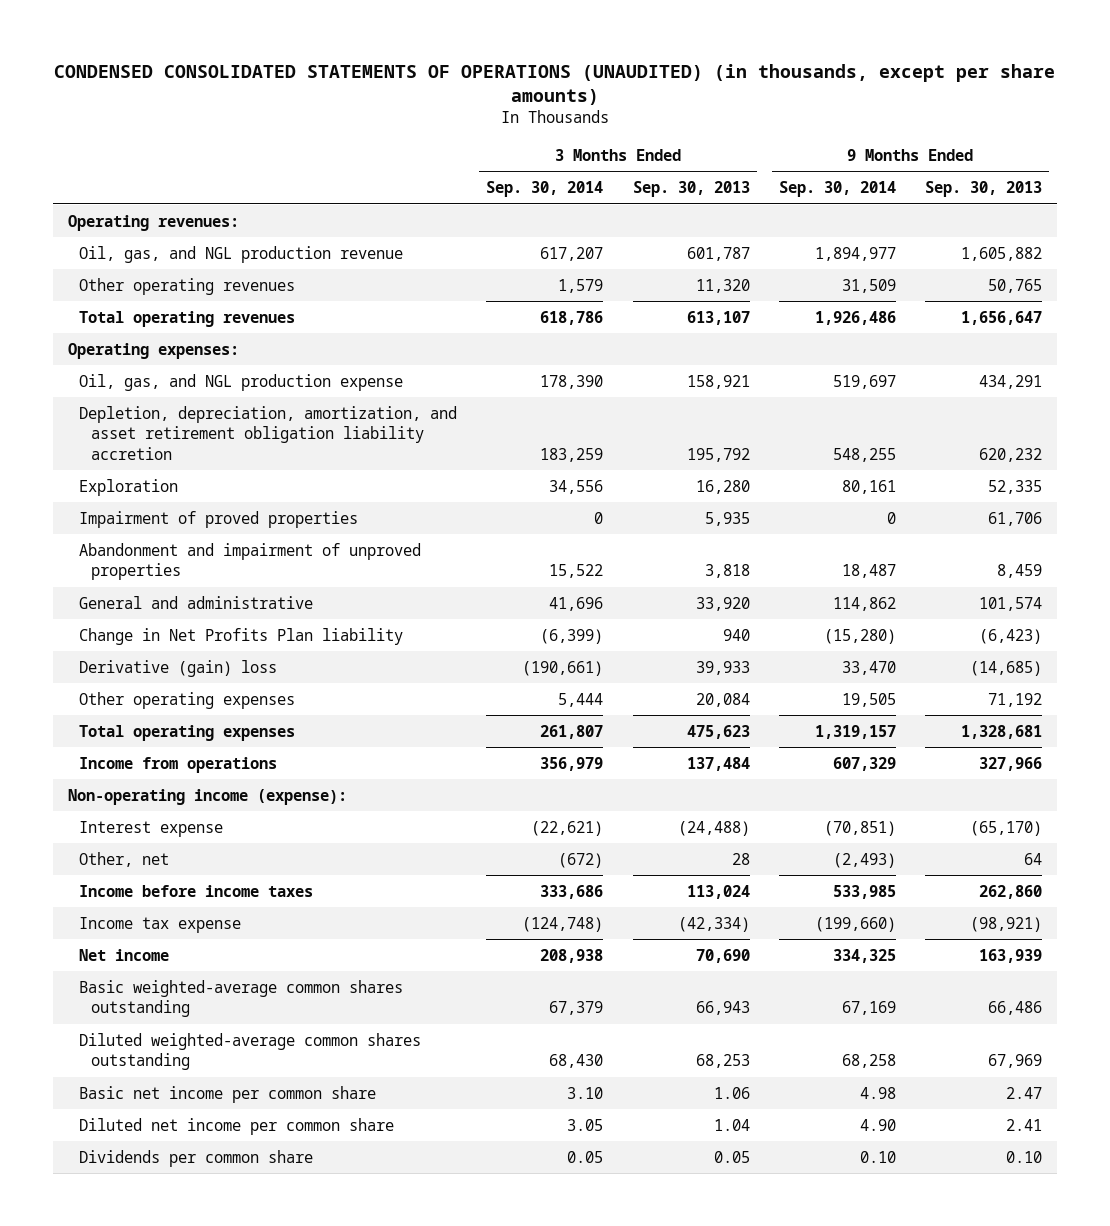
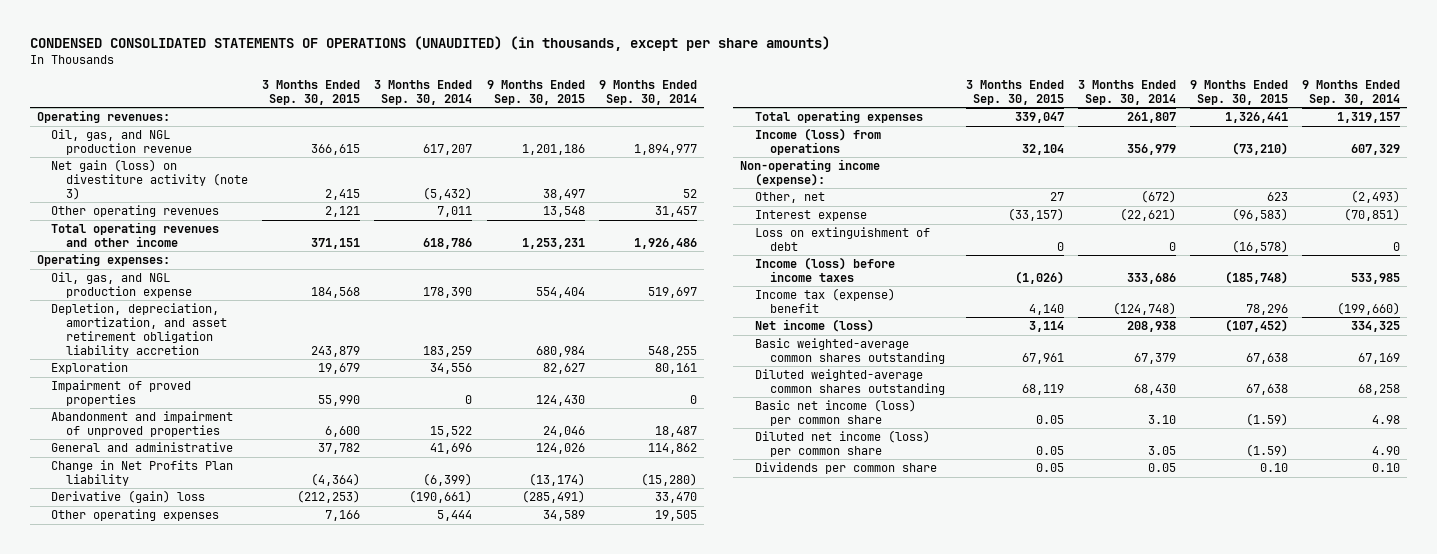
[632,181,750,198] Sep. 30, 2013 -> none
[925,181,1043,198] Sep. 30, 2013 -> none
none -> [262,79,361,105] 3 Months Ended Sep. 30, 2015
none -> [486,79,585,105] 9 Months Ended Sep. 30, 2015
none -> [51,159,249,200] Net gain (loss) on divestiture activity (note 3)
[558,278,604,293] 1,579 -> [437,206,473,218] 7,011
[841,278,896,293] 31,509 -> [654,206,697,218] 31,457
[79,310,296,327] Total operating revenues -> [51,222,220,247] Total operating revenues and other income
[79,756,278,773] Income from operations -> [755,128,882,155] Income (loss) from operations
[79,820,224,837] Interest expense -> [755,210,868,222] Interest expense
none -> [755,227,931,251] Loss on extinguishment of debt
[79,884,314,897] Income before income taxes -> [755,257,896,282] Income (loss) before income taxes
[79,916,242,933] Income tax expense -> [755,288,896,313] Income tax (expense) benefit
[79,948,170,961] Net income -> [755,319,875,333] Net income (loss)
[79,1085,377,1103] Basic net income per common share -> [755,399,917,426] Basic net income (loss) per common share
[79,1117,395,1135] Diluted net income per common share -> [755,430,931,457] Diluted net income (loss) per common share

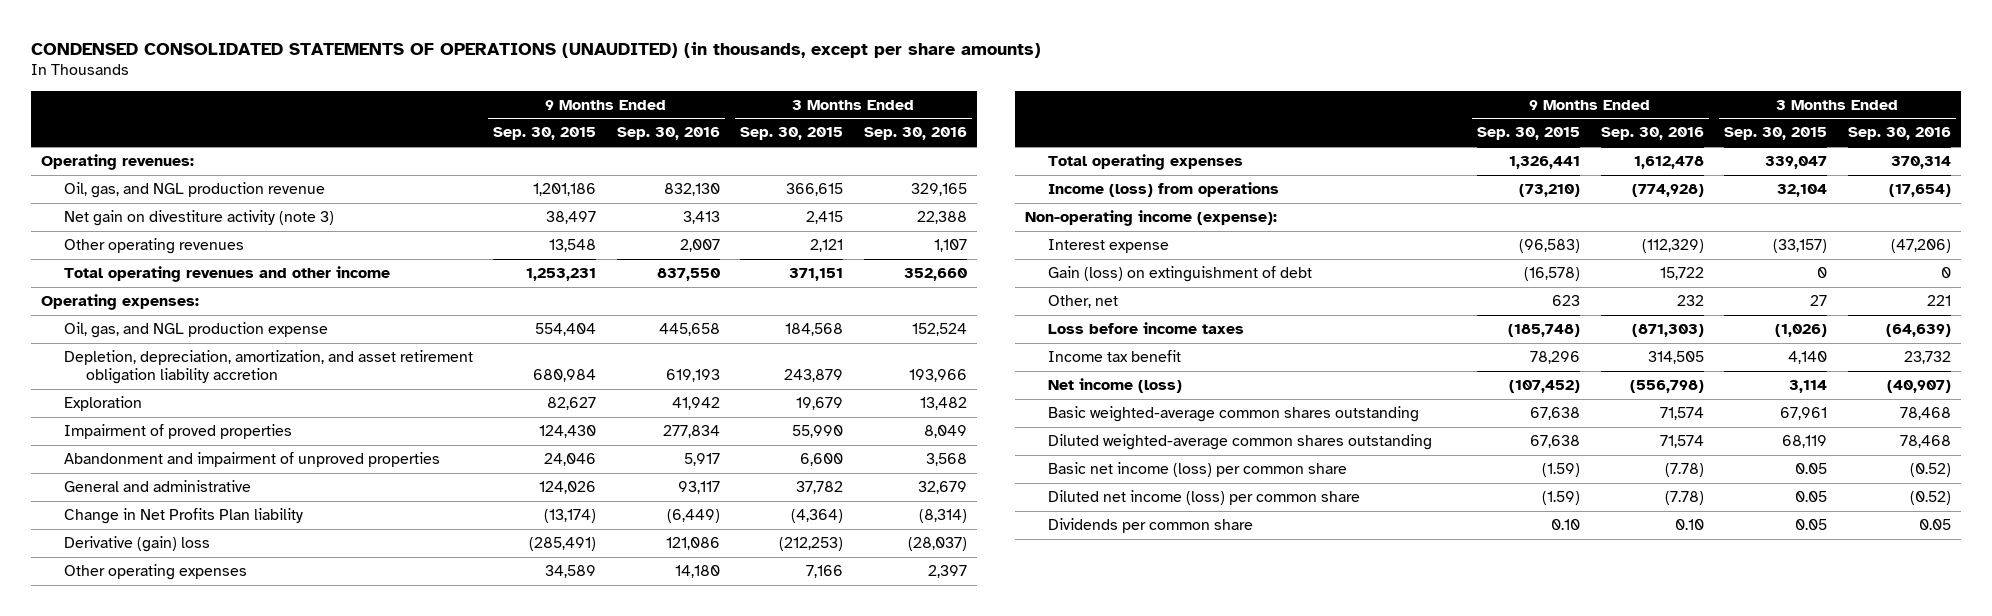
[374,79,473,105] 3 Months Ended Sep. 30, 2014 -> none
[598,79,697,105] 9 Months Ended Sep. 30, 2014 -> none
none -> [616,127,720,141] Sep. 30, 2016
none -> [863,127,967,141] Sep. 30, 2016
[51,159,249,200] Net gain (loss) on divestiture activity (note 3) -> [63,210,334,227] Net gain on divestiture activity (note 3)
[755,227,931,251] Loss on extinguishment of debt -> [1047,266,1312,283] Gain (loss) on extinguishment of debt
[755,192,826,204] Other, net -> [1047,295,1118,309] Other, net
[755,257,896,282] Income (loss) before income taxes -> [1047,322,1244,335] Loss before income taxes
[755,288,896,313] Income tax (expense) benefit -> [1047,350,1181,363] Income tax benefit

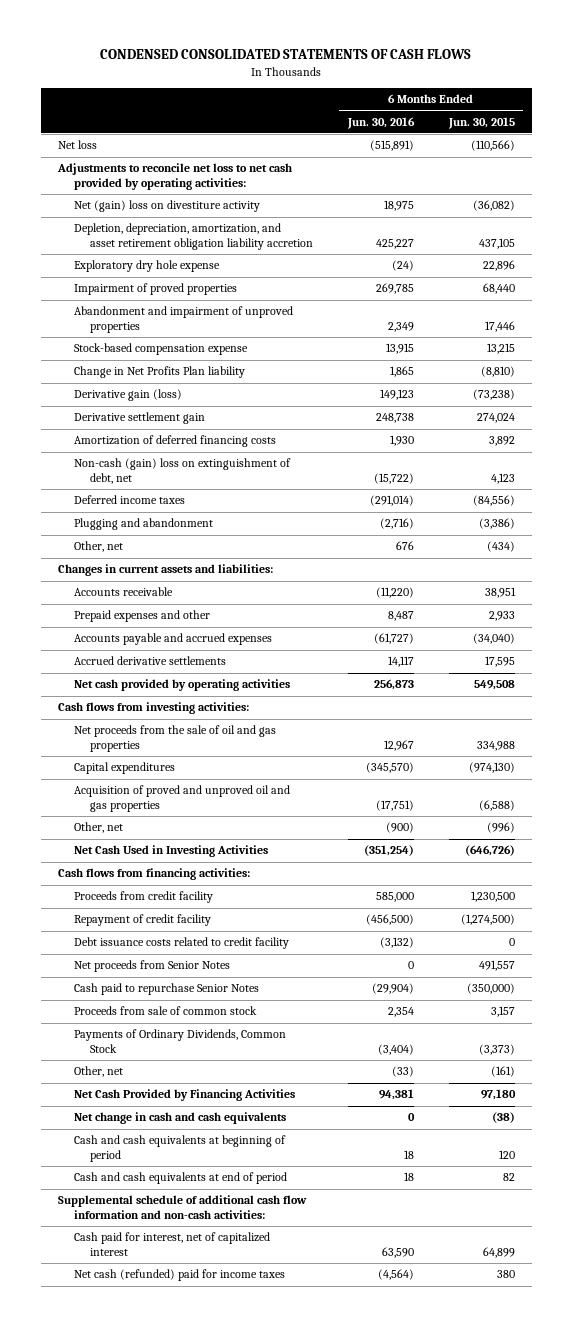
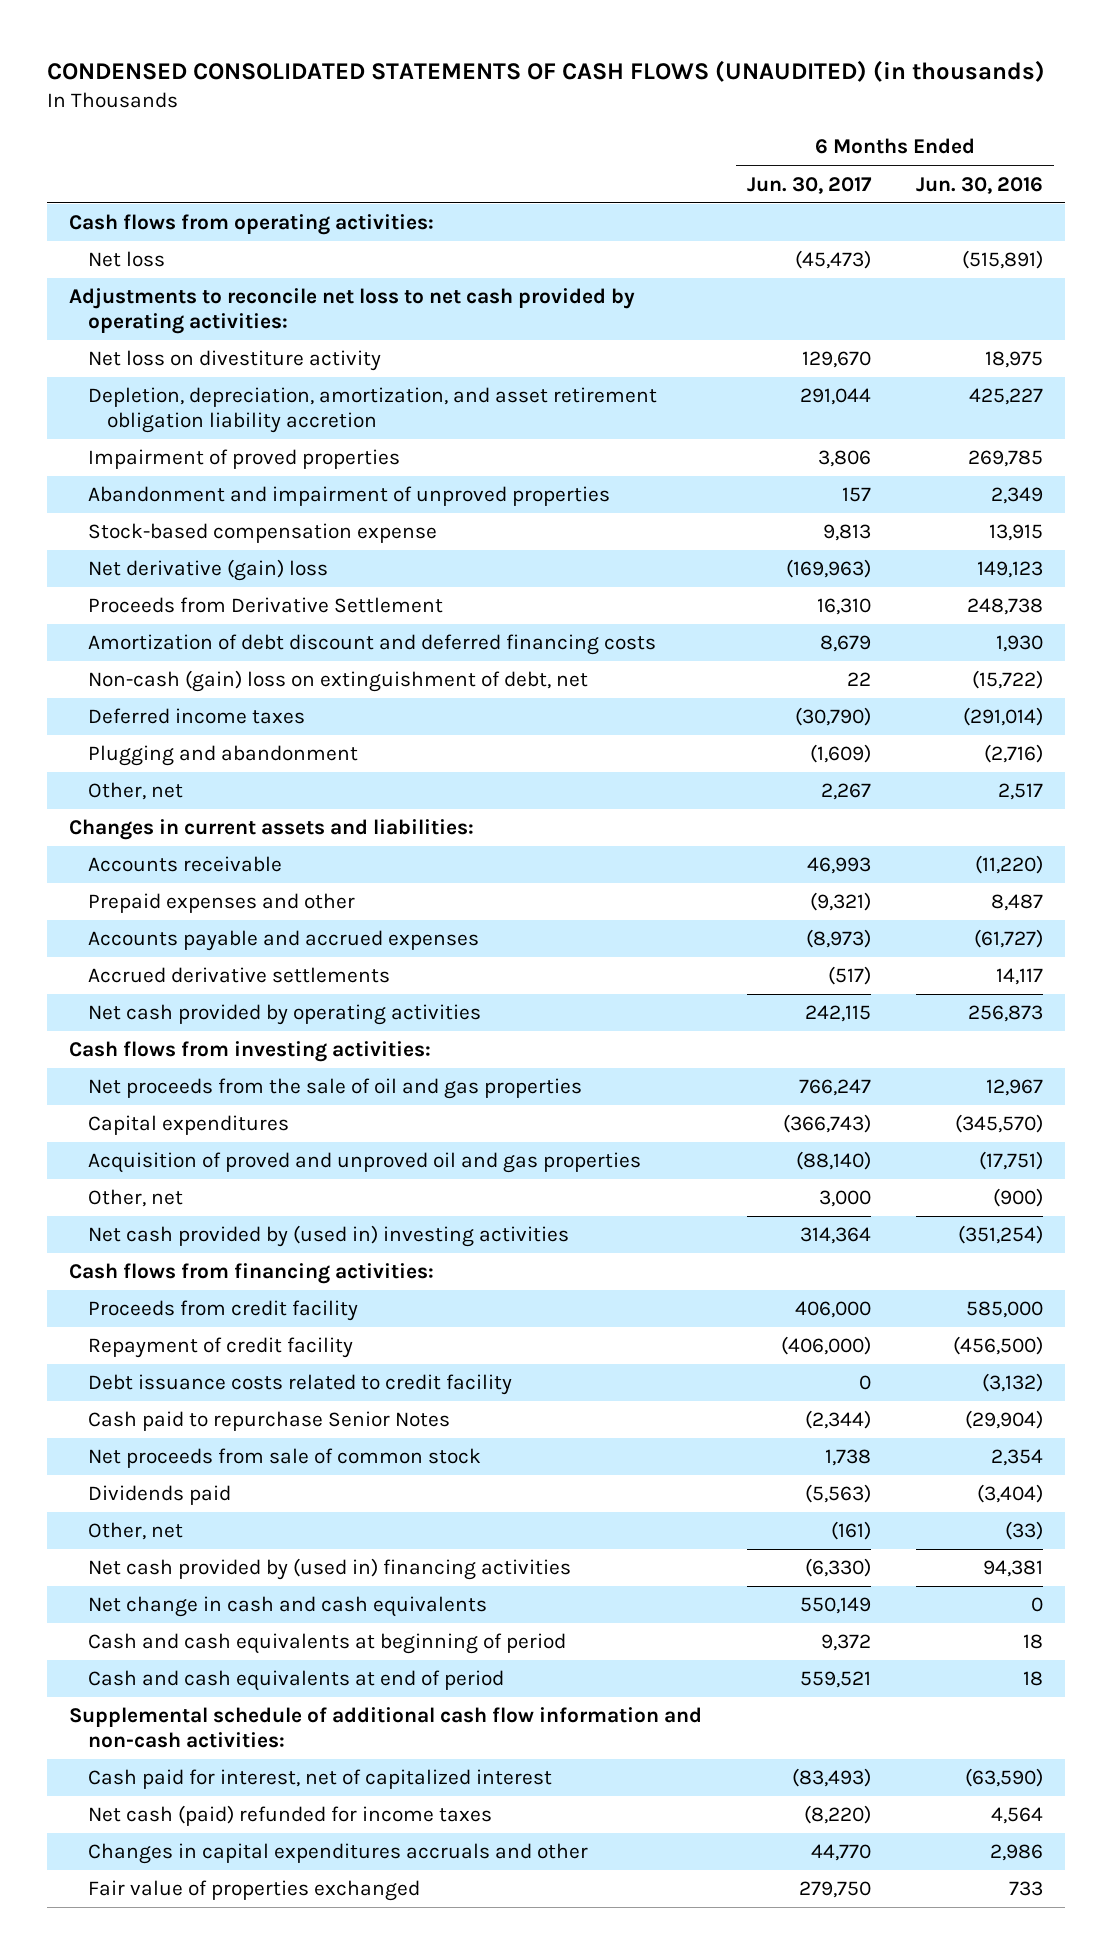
[100,49,472,60] CONDENSED CONSOLIDATED STATEMENTS OF CASH FLOWS -> [46,60,1045,83] CONDENSED CONSOLIDATED STATEMENTS OF CASH FLOWS (UNAUDITED) (in thousands)
[447,116,515,129] Jun. 30, 2015 -> none
none -> [747,176,873,194] Jun. 30, 2017
none -> [69,214,435,236] Cash flows from operating activities:
[74,200,261,213] Net (gain) loss on divestiture activity -> [87,350,381,372] Net loss on divestiture activity
[74,260,221,273] Exploratory dry hole expense -> none
[74,366,246,379] Change in Net Profits Plan liability -> none
[74,389,183,402] Derivative gain (loss) -> [87,559,328,582] Net derivative (gain) loss
[74,412,206,425] Derivative settlement gain -> [87,597,443,614] Proceeds from Derivative Settlement
[74,435,277,448] Amortization of deferred financing costs -> [87,634,656,656] Amortization of debt discount and deferred financing costs
[396,541,415,551] 676 -> [997,783,1043,801] 2,517
[74,845,269,858] Net Cash Used in Investing Activities -> [87,1225,569,1248] Net cash provided by (used in) investing activities
[74,960,231,973] Net proceeds from Senior Notes -> none
[74,1006,258,1016] Proceeds from sale of common stock -> [87,1448,481,1469] Net proceeds from sale of common stock
[74,1029,287,1053] Payments of Ordinary Dividends, Common Stock -> [87,1485,231,1506] Dividends paid
[74,1089,296,1102] Net Cash Provided by Financing Activities -> [87,1558,571,1581] Net cash provided by (used in) financing activities
[382,1246,415,1258] 63,590 -> [964,1768,1043,1788] (63,590)
[74,1269,286,1282] Net cash (refunded) paid for income taxes -> [87,1805,492,1827] Net cash (paid) refunded for income taxes
[378,1269,415,1281] (4,564) -> [990,1807,1043,1825] 4,564
none -> [87,1843,588,1865] Changes in capital expenditures accruals and other
none -> [87,1880,420,1902] Fair value of properties exchanged

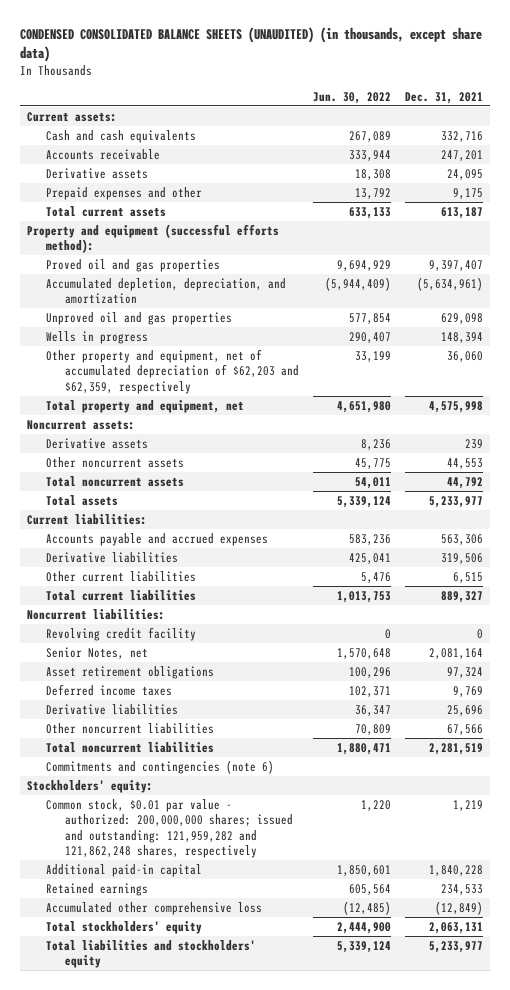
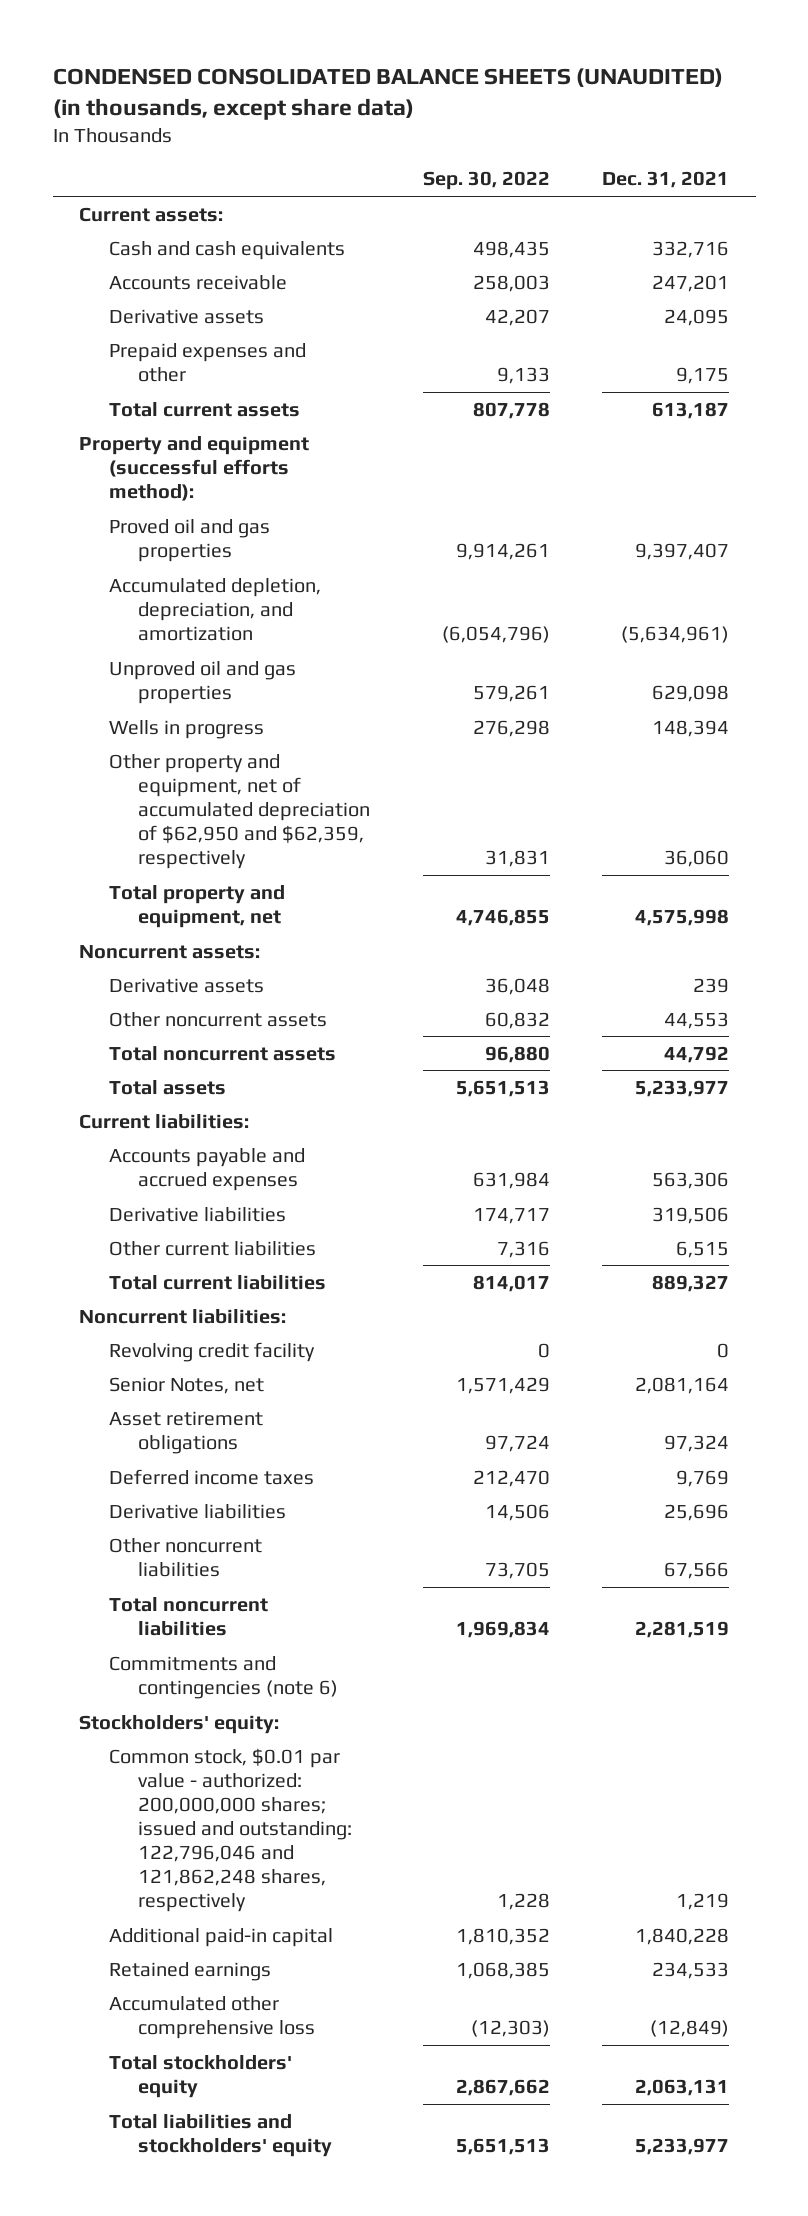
[312,91,391,104] Jun. 30, 2022 -> none
none -> [422,171,550,191] Sep. 30, 2022
[45,348,299,394] Other property and equipment, net of accumulated depreciation of $62,203 and $62,359, respectively -> [108,753,371,869] Other property and equipment, net of accumulated depreciation of $62,950 and $62,359, respectively
[45,798,293,859] Common stock, $0.01 par value - authorized: 200,000,000 shares; issued and outstanding: 121,959,282 and 121,862,248 shares, respectively -> [108,1747,353,1912] Common stock, $0.01 par value - authorized: 200,000,000 shares; issued and outstanding: 122,796,046 and 121,862,248 shares, respectively

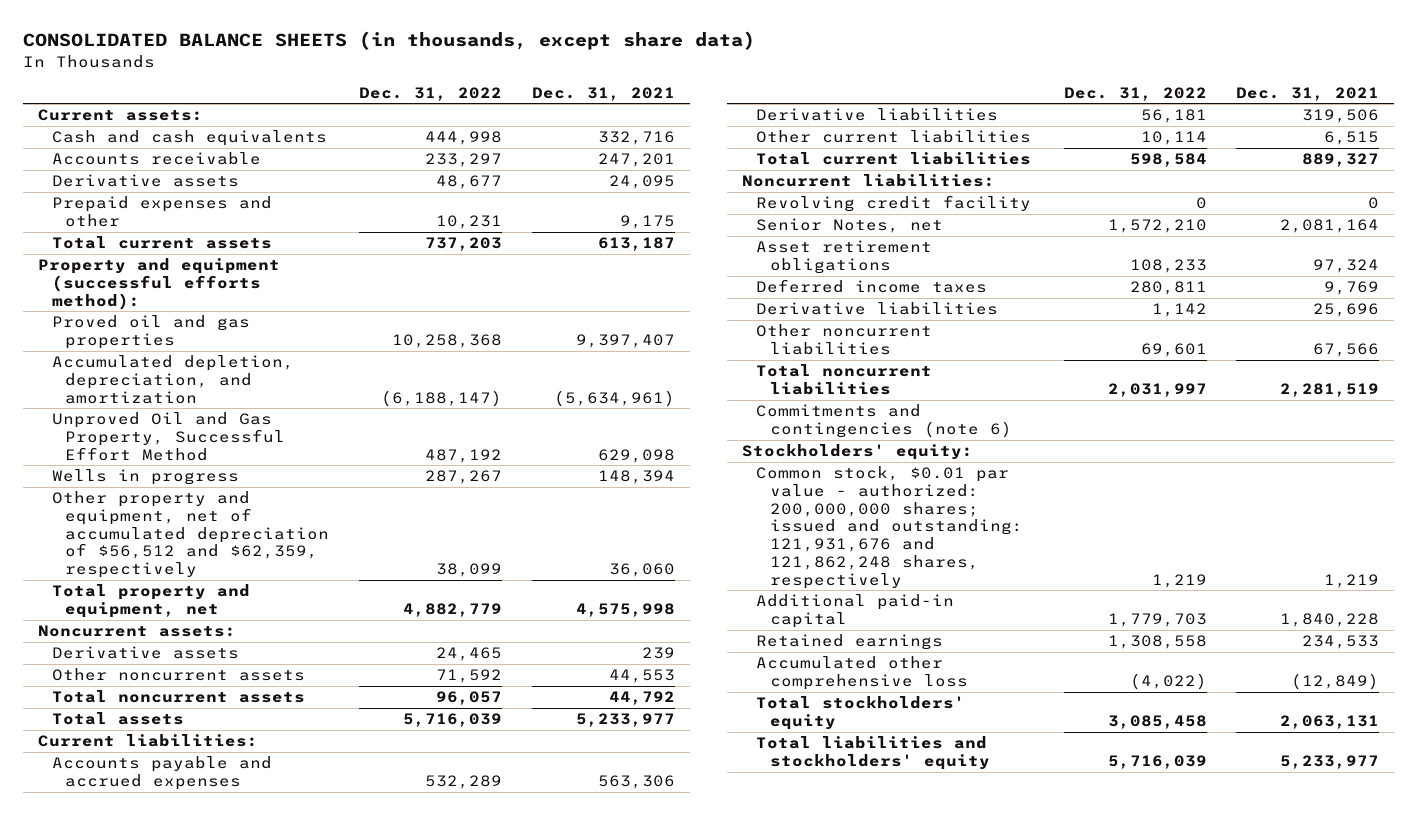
[52,67,723,120] CONDENSED CONSOLIDATED BALANCE SHEETS (UNAUDITED) (in thousands, except share data) -> [22,31,755,51] CONSOLIDATED BALANCE SHEETS (in thousands, except share data)
[422,171,550,191] Sep. 30, 2022 -> none
none -> [359,86,503,101] Dec. 31, 2022
[108,660,296,704] Unproved oil and gas properties -> [51,412,286,461] Unproved Oil and Gas Property, Successful Effort Method
[108,753,371,869] Other property and equipment, net of accumulated depreciation of $62,950 and $62,359, respectively -> [51,491,330,579] Other property and equipment, net of accumulated depreciation of $56,512 and $62,359, respectively
[108,1747,353,1912] Common stock, $0.01 par value - authorized: 200,000,000 shares; issued and outstanding: 122,796,046 and 121,862,248 shares, respectively -> [756,466,1023,589] Common stock, $0.01 par value - authorized: 200,000,000 shares; issued and outstanding: 121,931,676 and 121,862,248 shares, respectively

